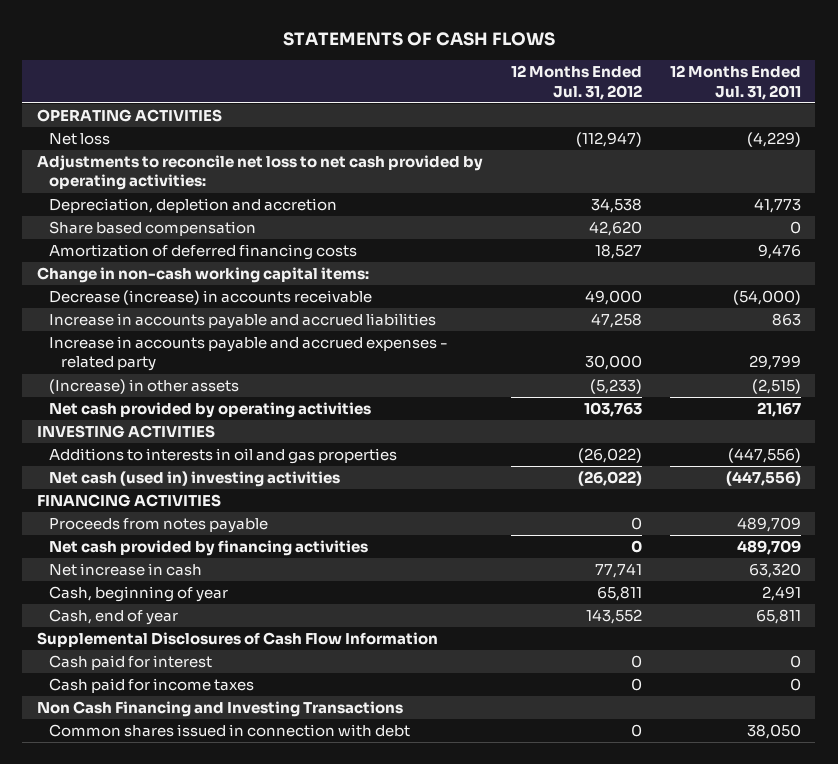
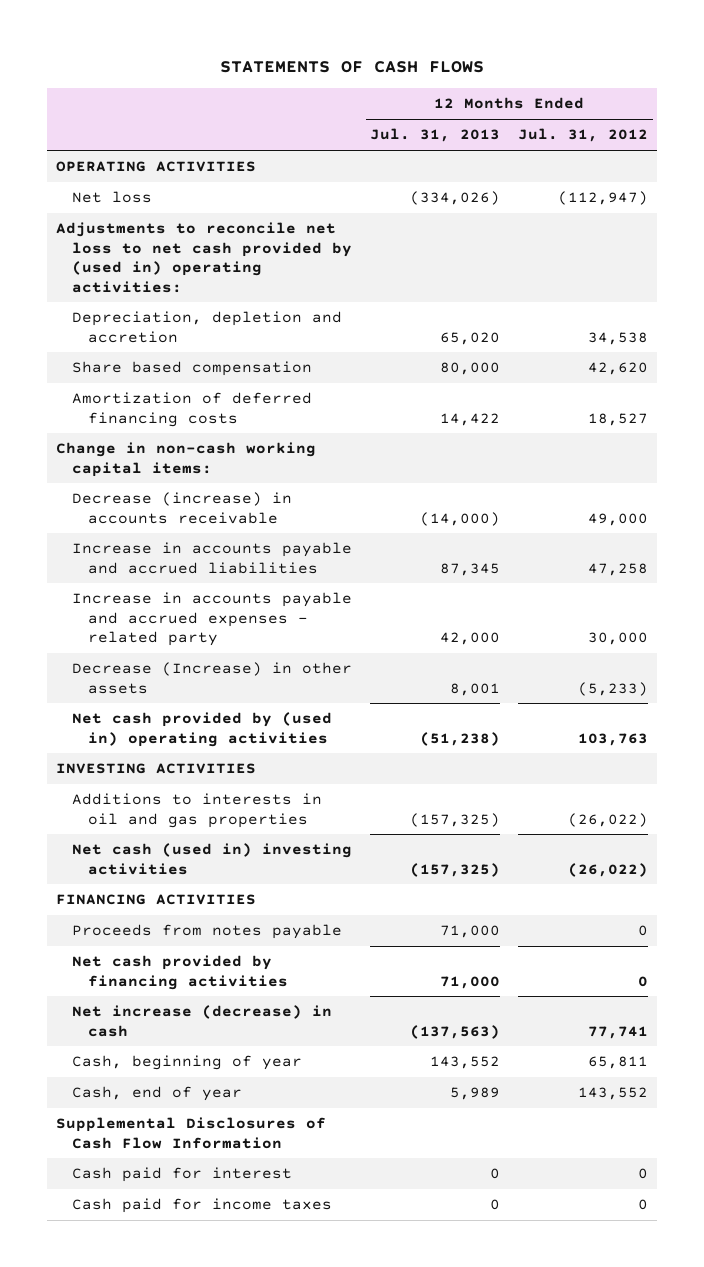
[670,65,802,100] 12 Months Ended Jul. 31, 2011 -> none
none -> [370,128,501,143] Jul. 31, 2013
[36,155,483,191] Adjustments to reconcile net loss to net cash provided by operating activities: -> [56,222,353,293] Adjustments to reconcile net loss to net cash provided by (used in) operating activities:
[48,379,239,395] (Increase) in other assets -> [72,662,353,694] Decrease (Increase) in other assets
[48,402,371,419] Net cash provided by operating activities -> [72,712,333,747] Net cash provided by (used in) operating activities
[48,563,202,577] Net increase in cash -> [72,1005,333,1037] Net increase (decrease) in cash
[36,701,403,718] Non Cash Financing and Investing Transactions -> none
[48,724,410,738] Common shares issued in connection with debt -> none

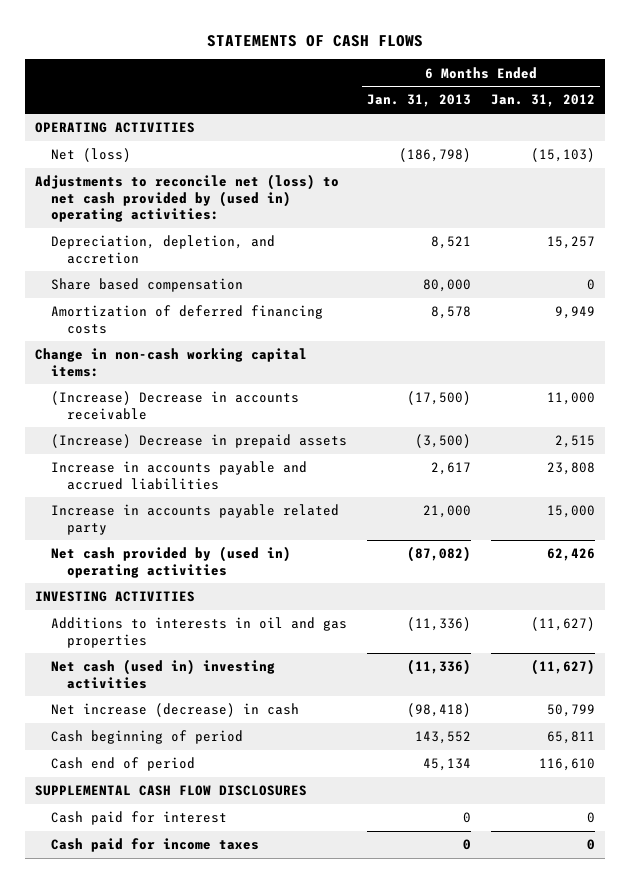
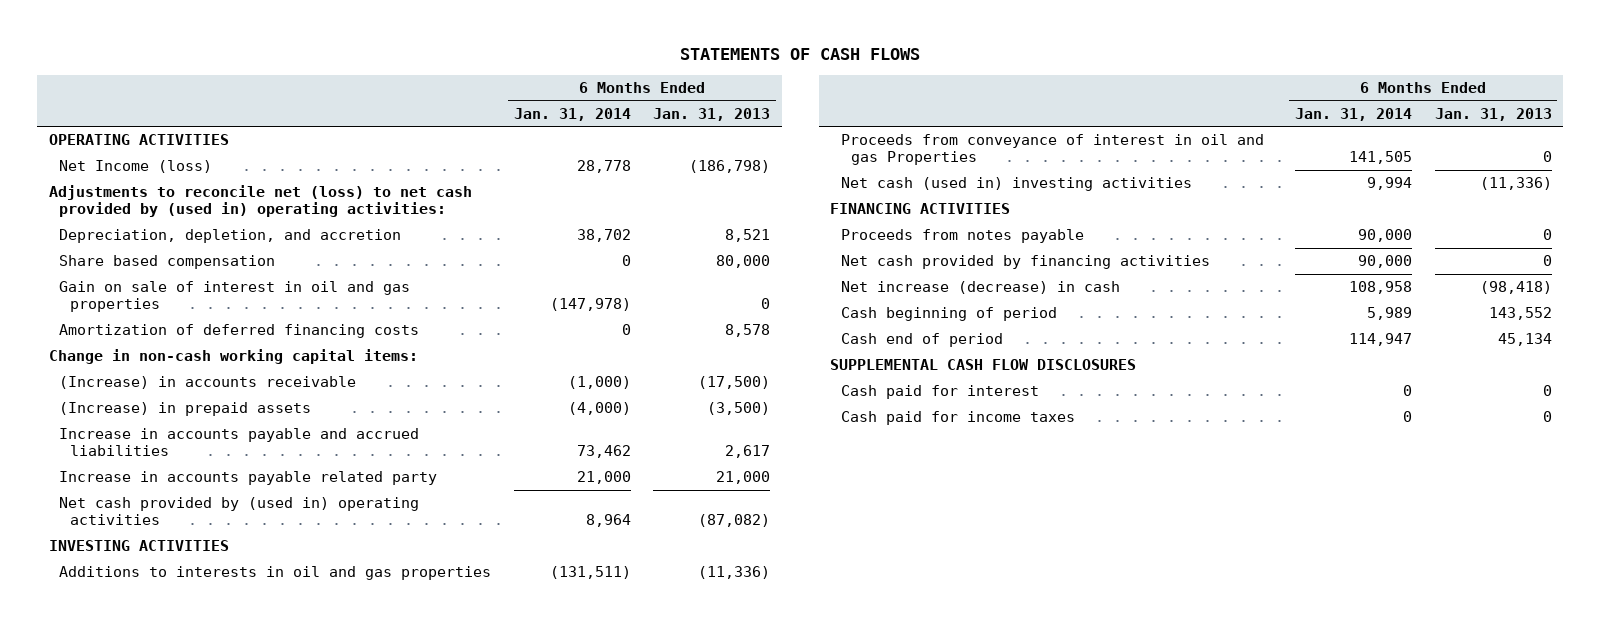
[491,94,596,108] Jan. 31, 2012 -> none
none -> [513,107,631,121] Jan. 31, 2014
[50,148,131,163] Net (loss) -> [59,160,213,174] Net Income (loss)
none -> [59,281,411,313] Gain on sale of interest in oil and gas properties
[50,391,299,420] (Increase) Decrease in accounts receivable -> [59,376,357,390] (Increase) in accounts receivable
[50,434,347,449] (Increase) Decrease in prepaid assets -> [59,402,312,417] (Increase) in prepaid assets
none -> [840,134,1264,166] Proceeds from conveyance of interest in oil and gas Properties
none -> [829,203,1010,215] FINANCING ACTIVITIES
none -> [840,229,1084,244] Proceeds from notes payable
none -> [840,255,1210,270] Net cash provided by financing activities

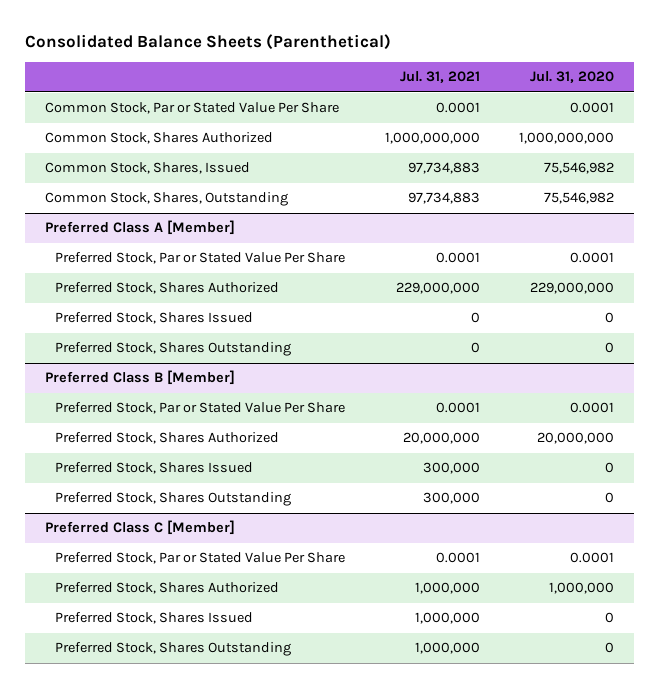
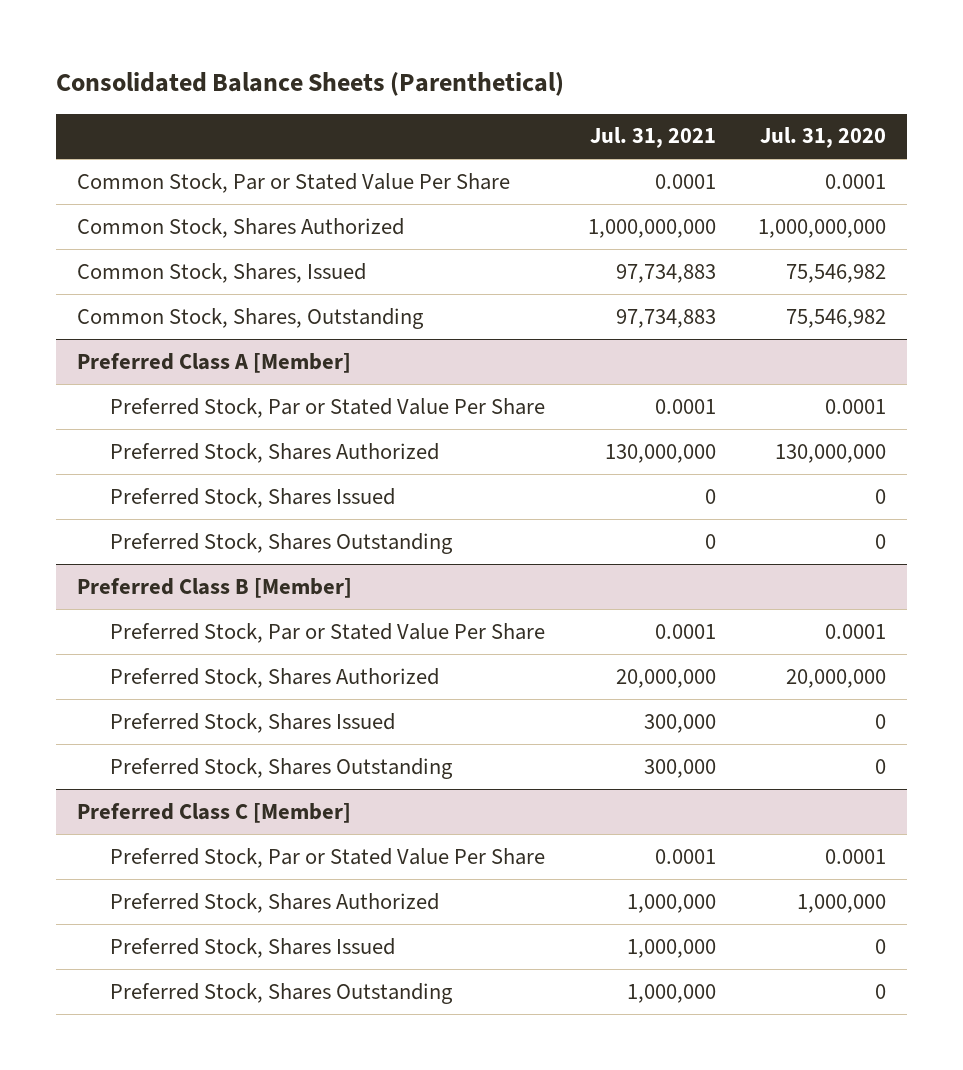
[395,282,480,295] 229,000,000 -> [604,443,716,463] 130,000,000
[530,282,615,295] 229,000,000 -> [775,443,887,463] 130,000,000

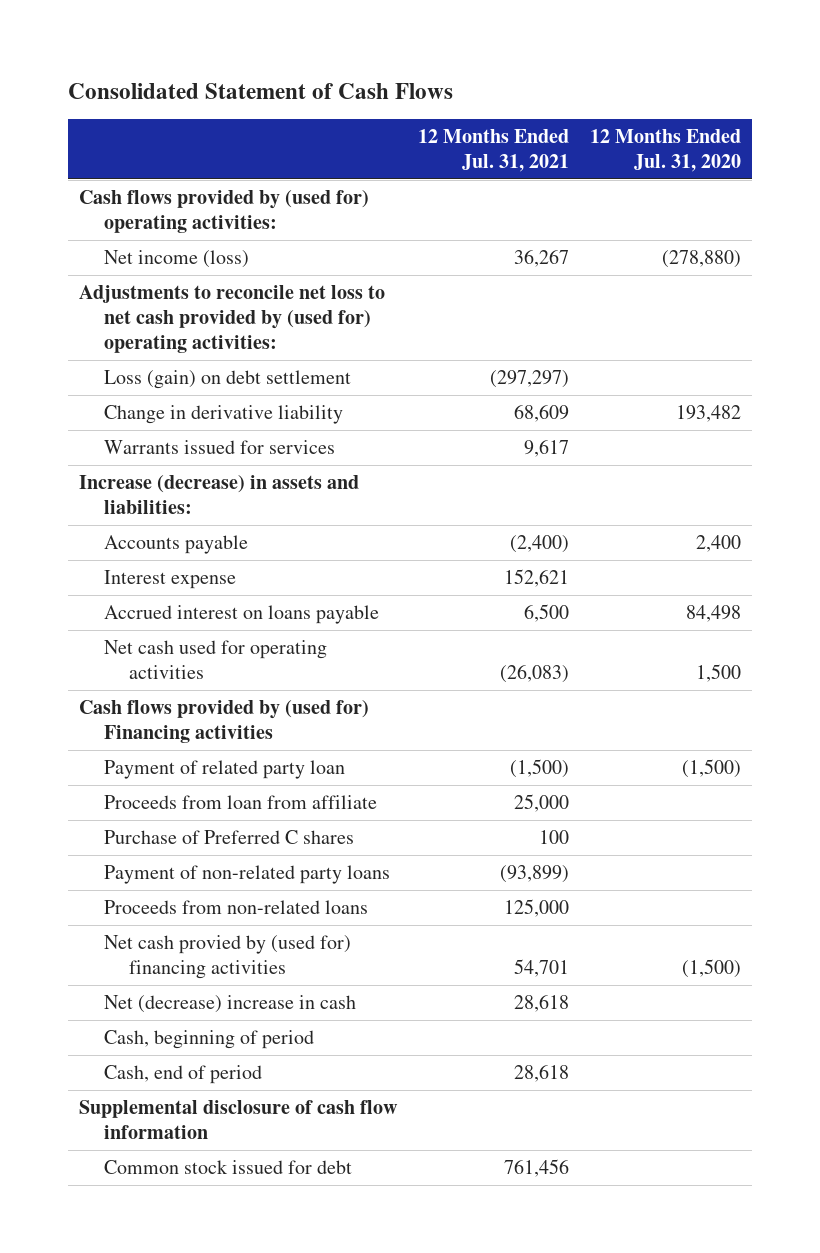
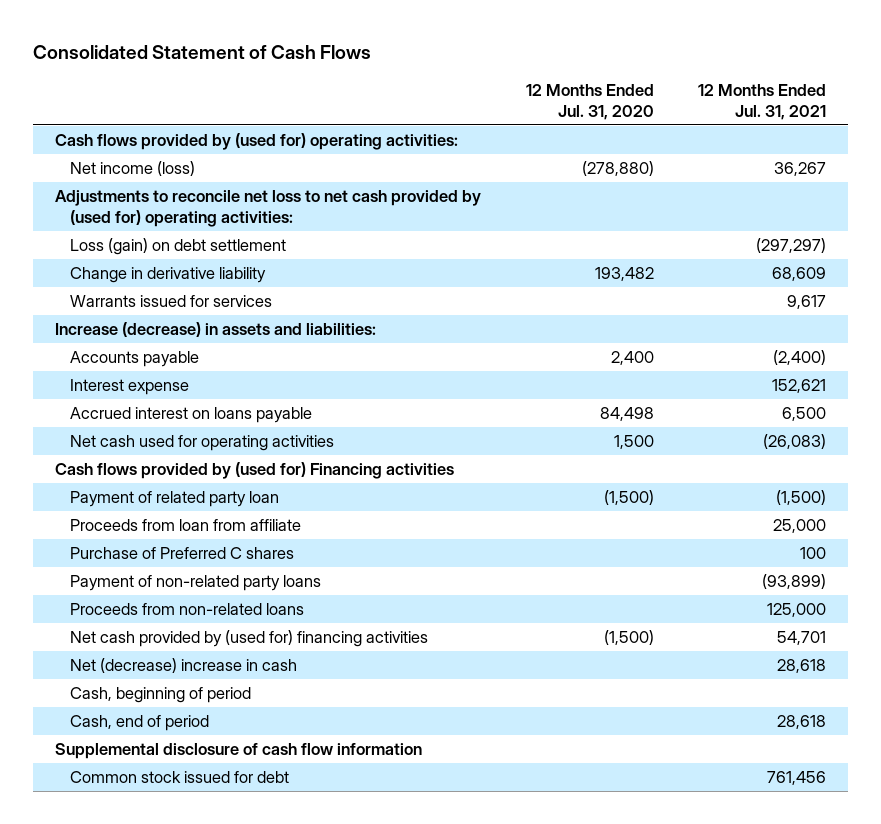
[104,935,352,980] Net cash provied by (used for) financing activities -> [70,630,429,648] Net cash provided by (used for) financing activities

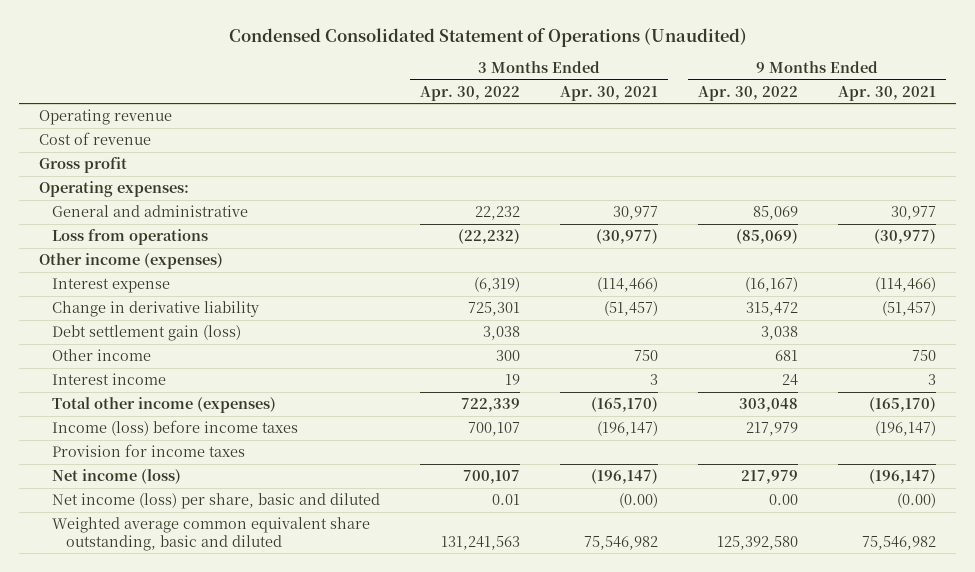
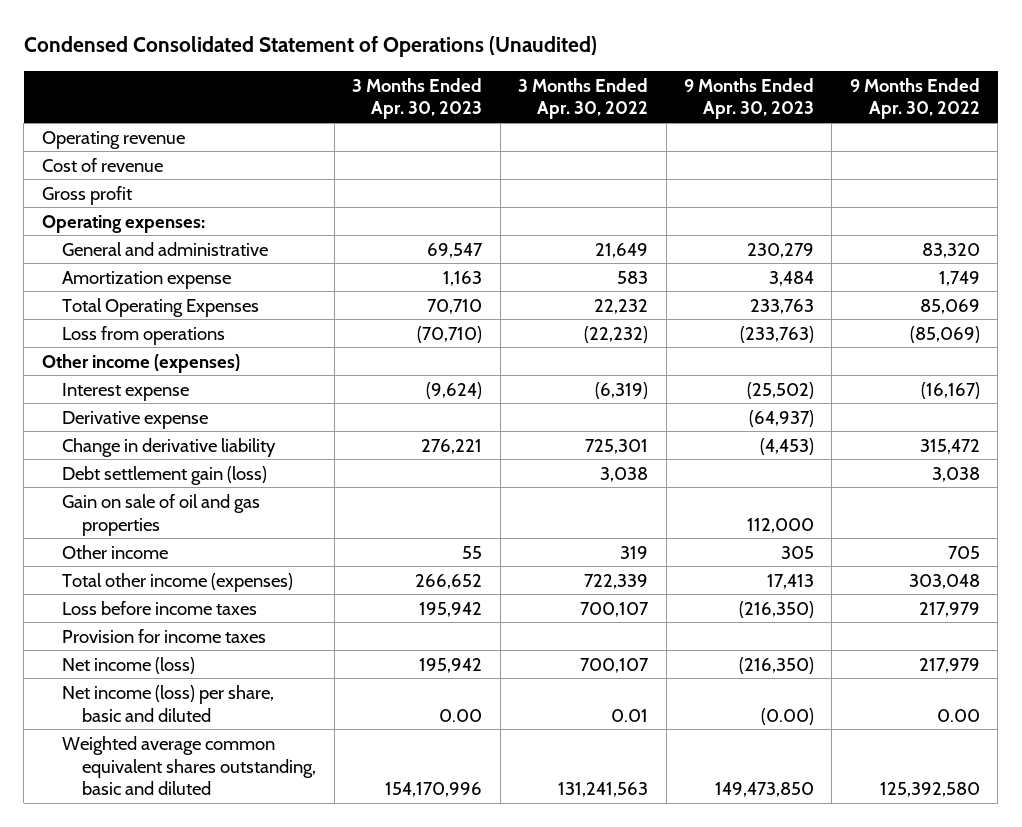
[560,85,659,101] Apr. 30, 2021 -> none
[838,85,937,101] Apr. 30, 2021 -> none
none -> [352,77,483,120] 3 Months Ended Apr. 30, 2023
none -> [683,77,814,120] 9 Months Ended Apr. 30, 2023
[475,206,521,221] 22,232 -> [595,242,649,258] 21,649
[753,206,799,221] 85,069 -> [921,242,980,258] 83,320
none -> [62,270,232,289] Amortization expense
none -> [62,297,260,317] Total Operating Expenses
none -> [62,410,209,429] Derivative expense
[52,373,167,386] Interest income -> none
none -> [62,493,261,536] Gain on sale of oil and gas properties
[496,350,521,362] 300 -> [620,545,649,559] 319
[775,350,799,362] 681 -> [947,545,980,559] 705
[52,420,299,437] Income (loss) before income taxes -> [62,600,258,615] Loss before income taxes
[52,517,371,551] Weighted average common equivalent share outstanding, basic and diluted -> [62,735,317,796] Weighted average common equivalent shares outstanding, basic and diluted

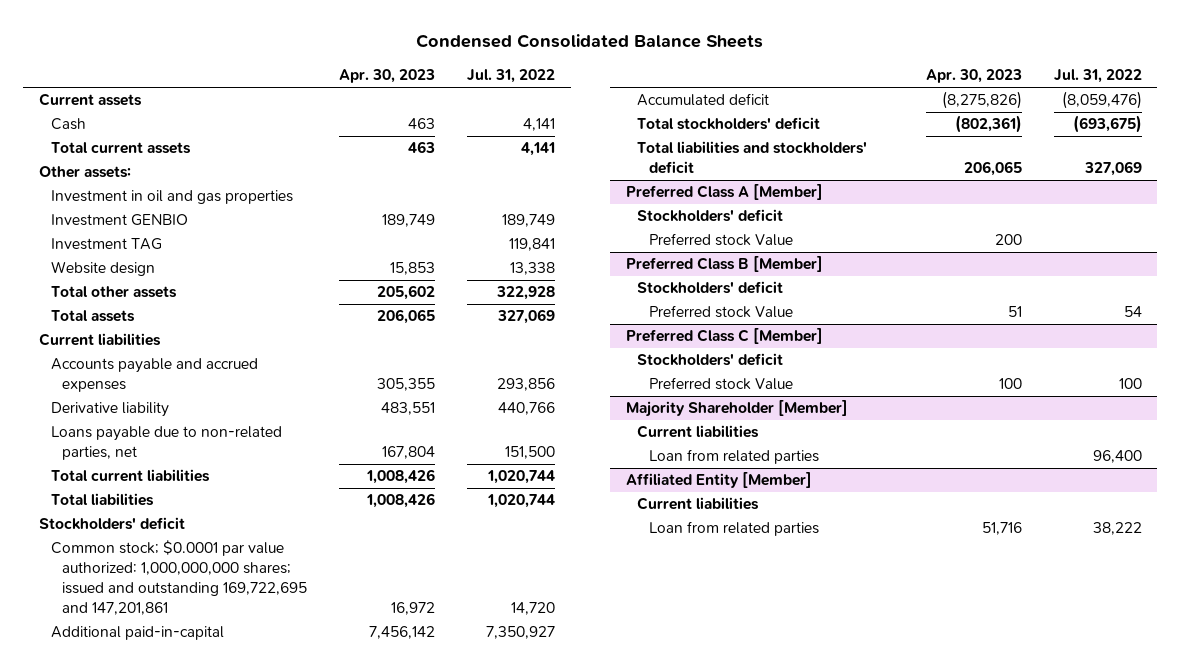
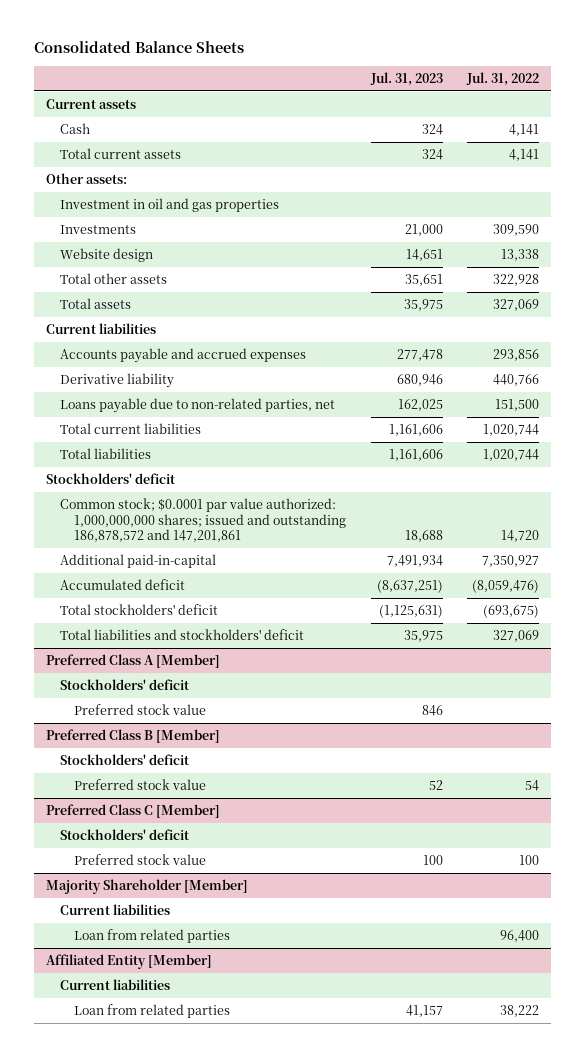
[416,34,764,49] Condensed Consolidated Balance Sheets -> [33,41,244,54] Consolidated Balance Sheets
[339,69,436,84] Apr. 30, 2023 -> none
none -> [369,71,443,86] Jul. 31, 2023
[50,214,188,227] Investment GENBIO -> none
[50,238,162,251] Investment TAG -> [59,225,136,235] Investments
[509,238,556,252] 119,841 -> [492,224,539,237] 309,590
[50,540,308,615] Common stock; $0.0001 par value authorized: 1,000,000,000 shares; issued and outstanding 169,722,695 and 147,201,861 -> [59,498,347,543] Common stock; $0.0001 par value authorized: 1,000,000,000 shares; issued and outstanding 186,878,572 and 147,201,861
[648,233,793,247] Preferred stock Value -> [74,704,207,716] Preferred stock value
[648,305,793,319] Preferred stock Value -> [74,779,207,791] Preferred stock value
[648,377,793,391] Preferred stock Value -> [74,854,207,866] Preferred stock value

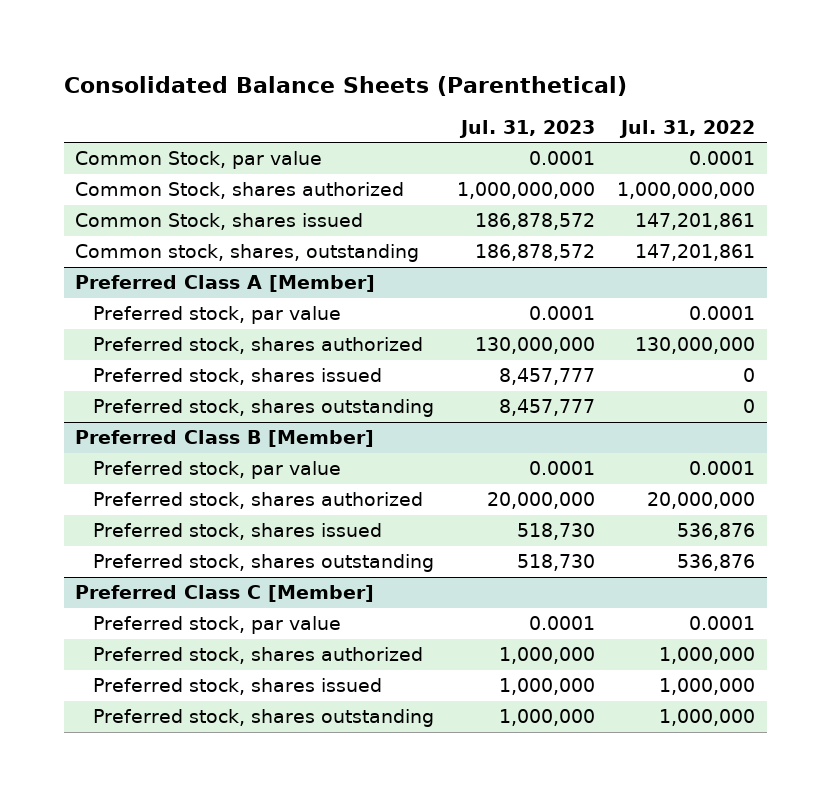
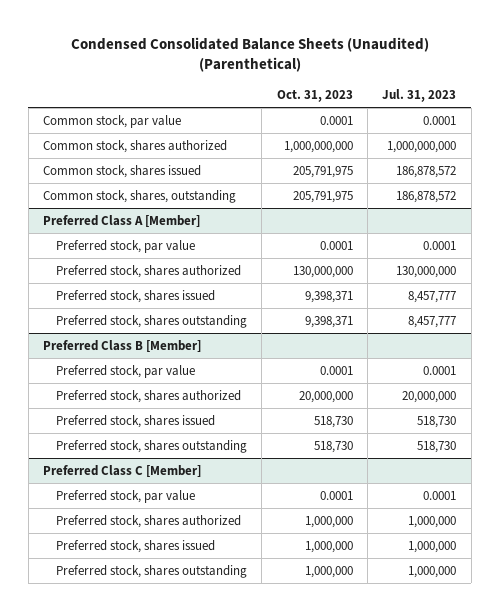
[63,75,627,96] Consolidated Balance Sheets (Parenthetical) -> [70,36,429,72] Condensed Consolidated Balance Sheets (Unaudited) (Parenthetical)
[619,119,756,138] Jul. 31, 2022 -> none
none -> [276,89,353,102] Oct. 31, 2023
[75,151,323,170] Common Stock, par value -> [43,114,182,128] Common stock, par value
[75,182,405,200] Common Stock, shares authorized -> [43,139,228,153] Common stock, shares authorized
[75,213,364,231] Common Stock, shares issued -> [43,164,202,178] Common stock, shares issued

